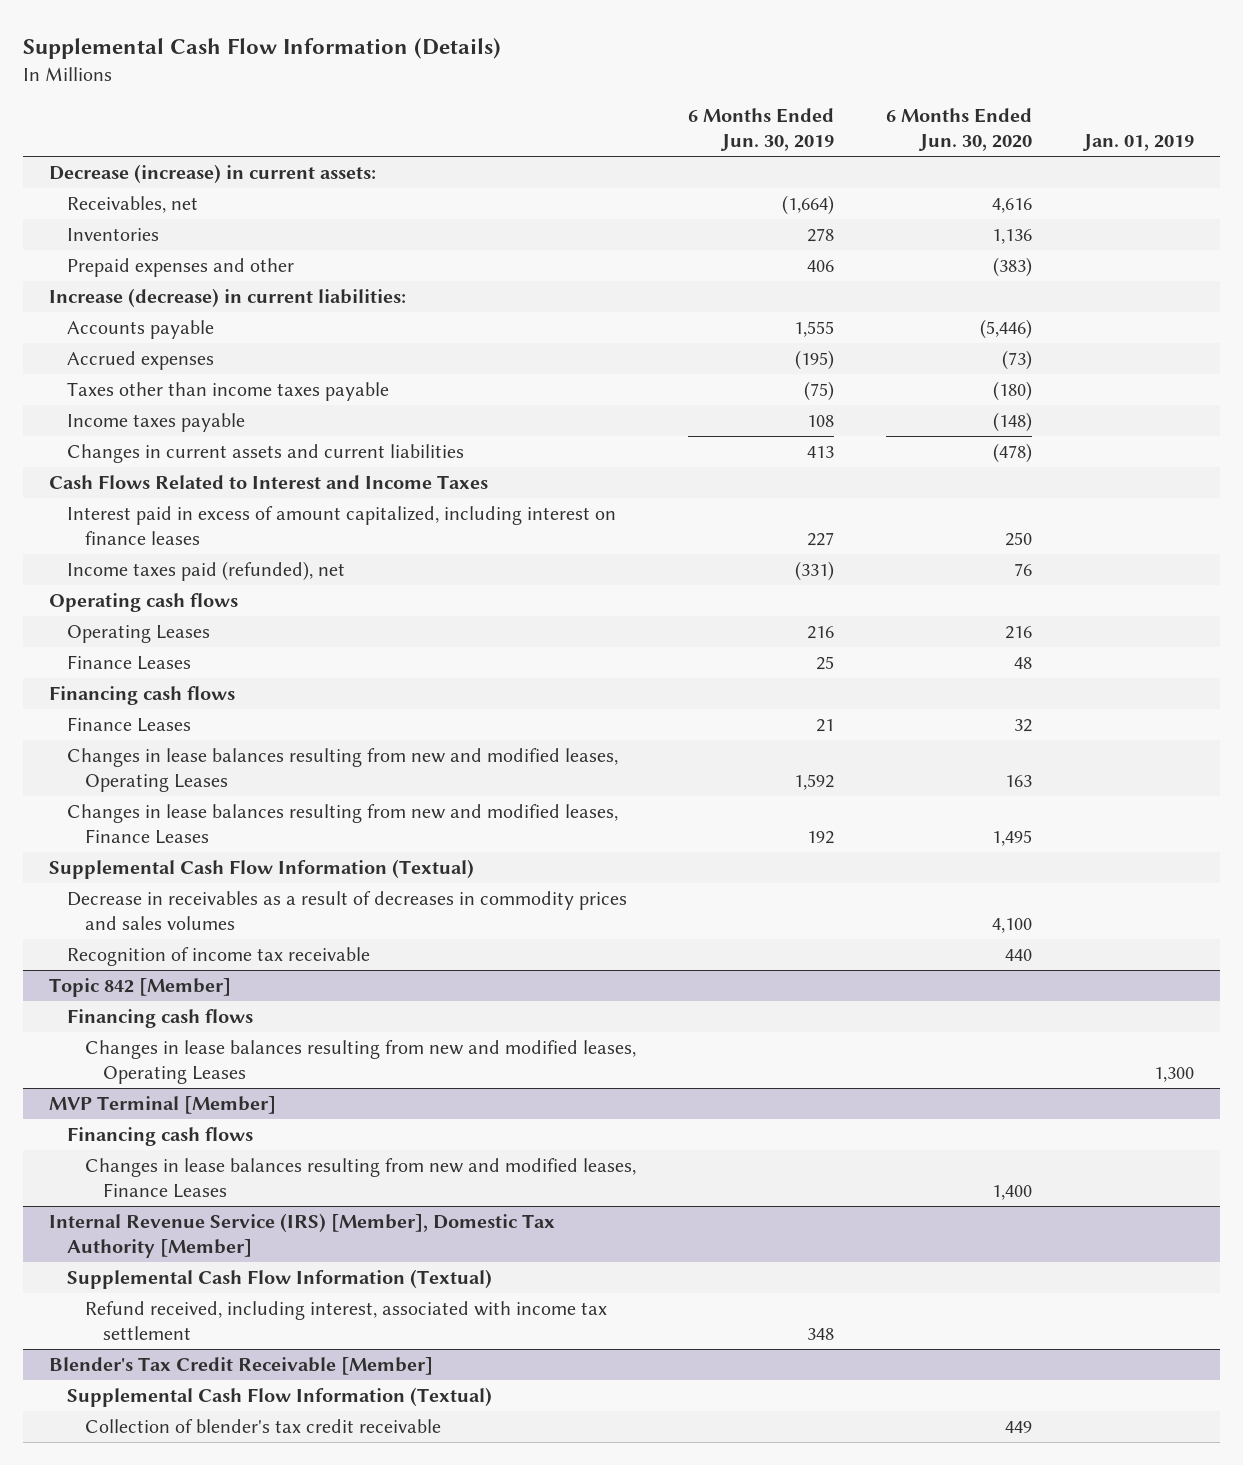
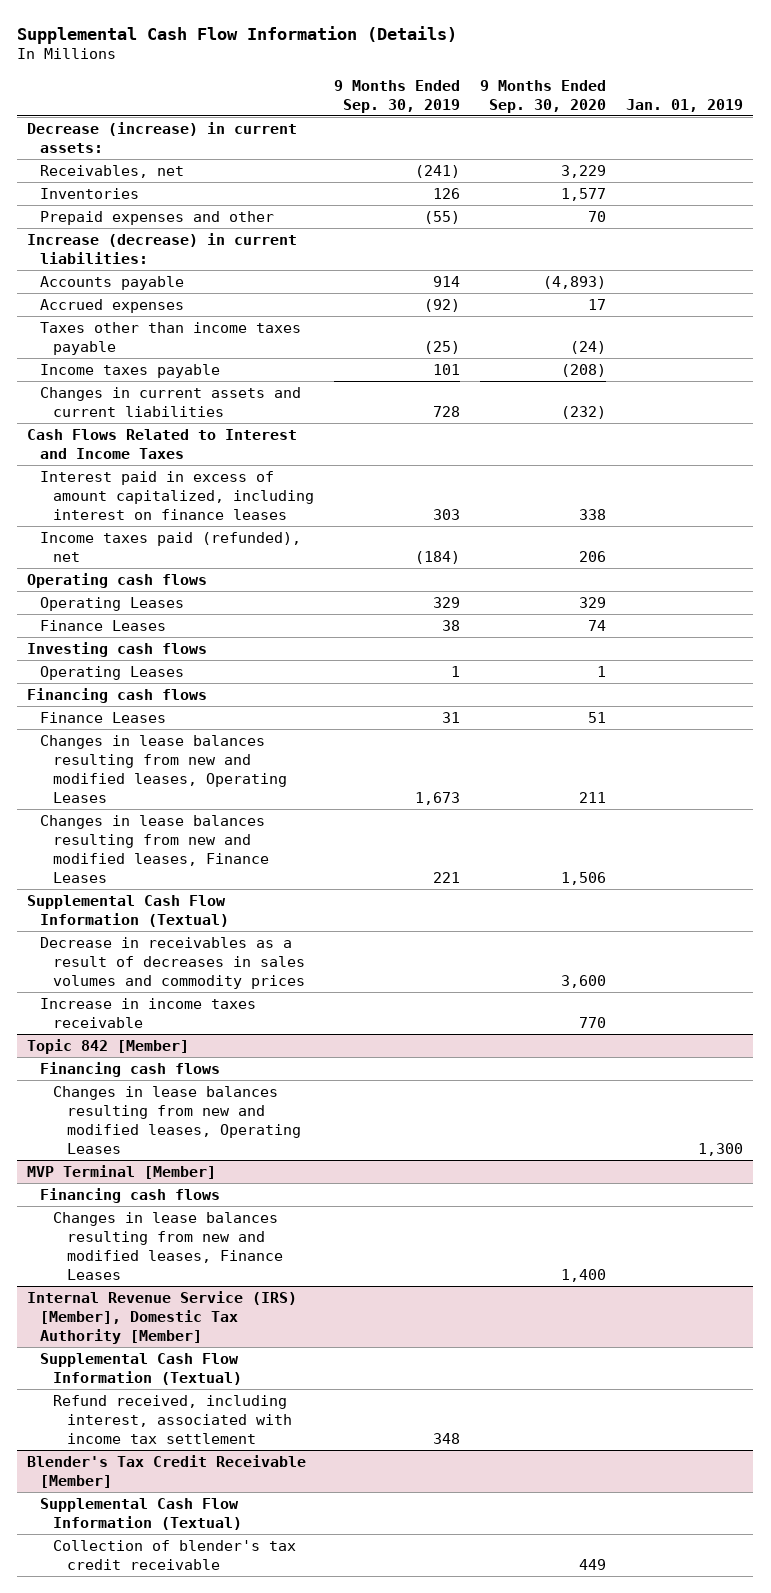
[687,108,834,151] 6 Months Ended Jun. 30, 2019 -> none
[885,108,1032,151] 6 Months Ended Jun. 30, 2020 -> none
none -> [334,79,461,113] 9 Months Ended Sep. 30, 2019
none -> [480,79,607,113] 9 Months Ended Sep. 30, 2020
none -> [27,641,208,657] Investing cash flows
none -> [40,665,185,680] Operating Leases
[67,890,628,930] Decrease in receivables as a result of decreases in commodity prices and sales volumes -> [40,936,306,989] Decrease in receivables as a result of decreases in sales volumes and commodity prices
[67,946,371,966] Recognition of income tax receivable -> [40,997,257,1028] Increase in income taxes receivable

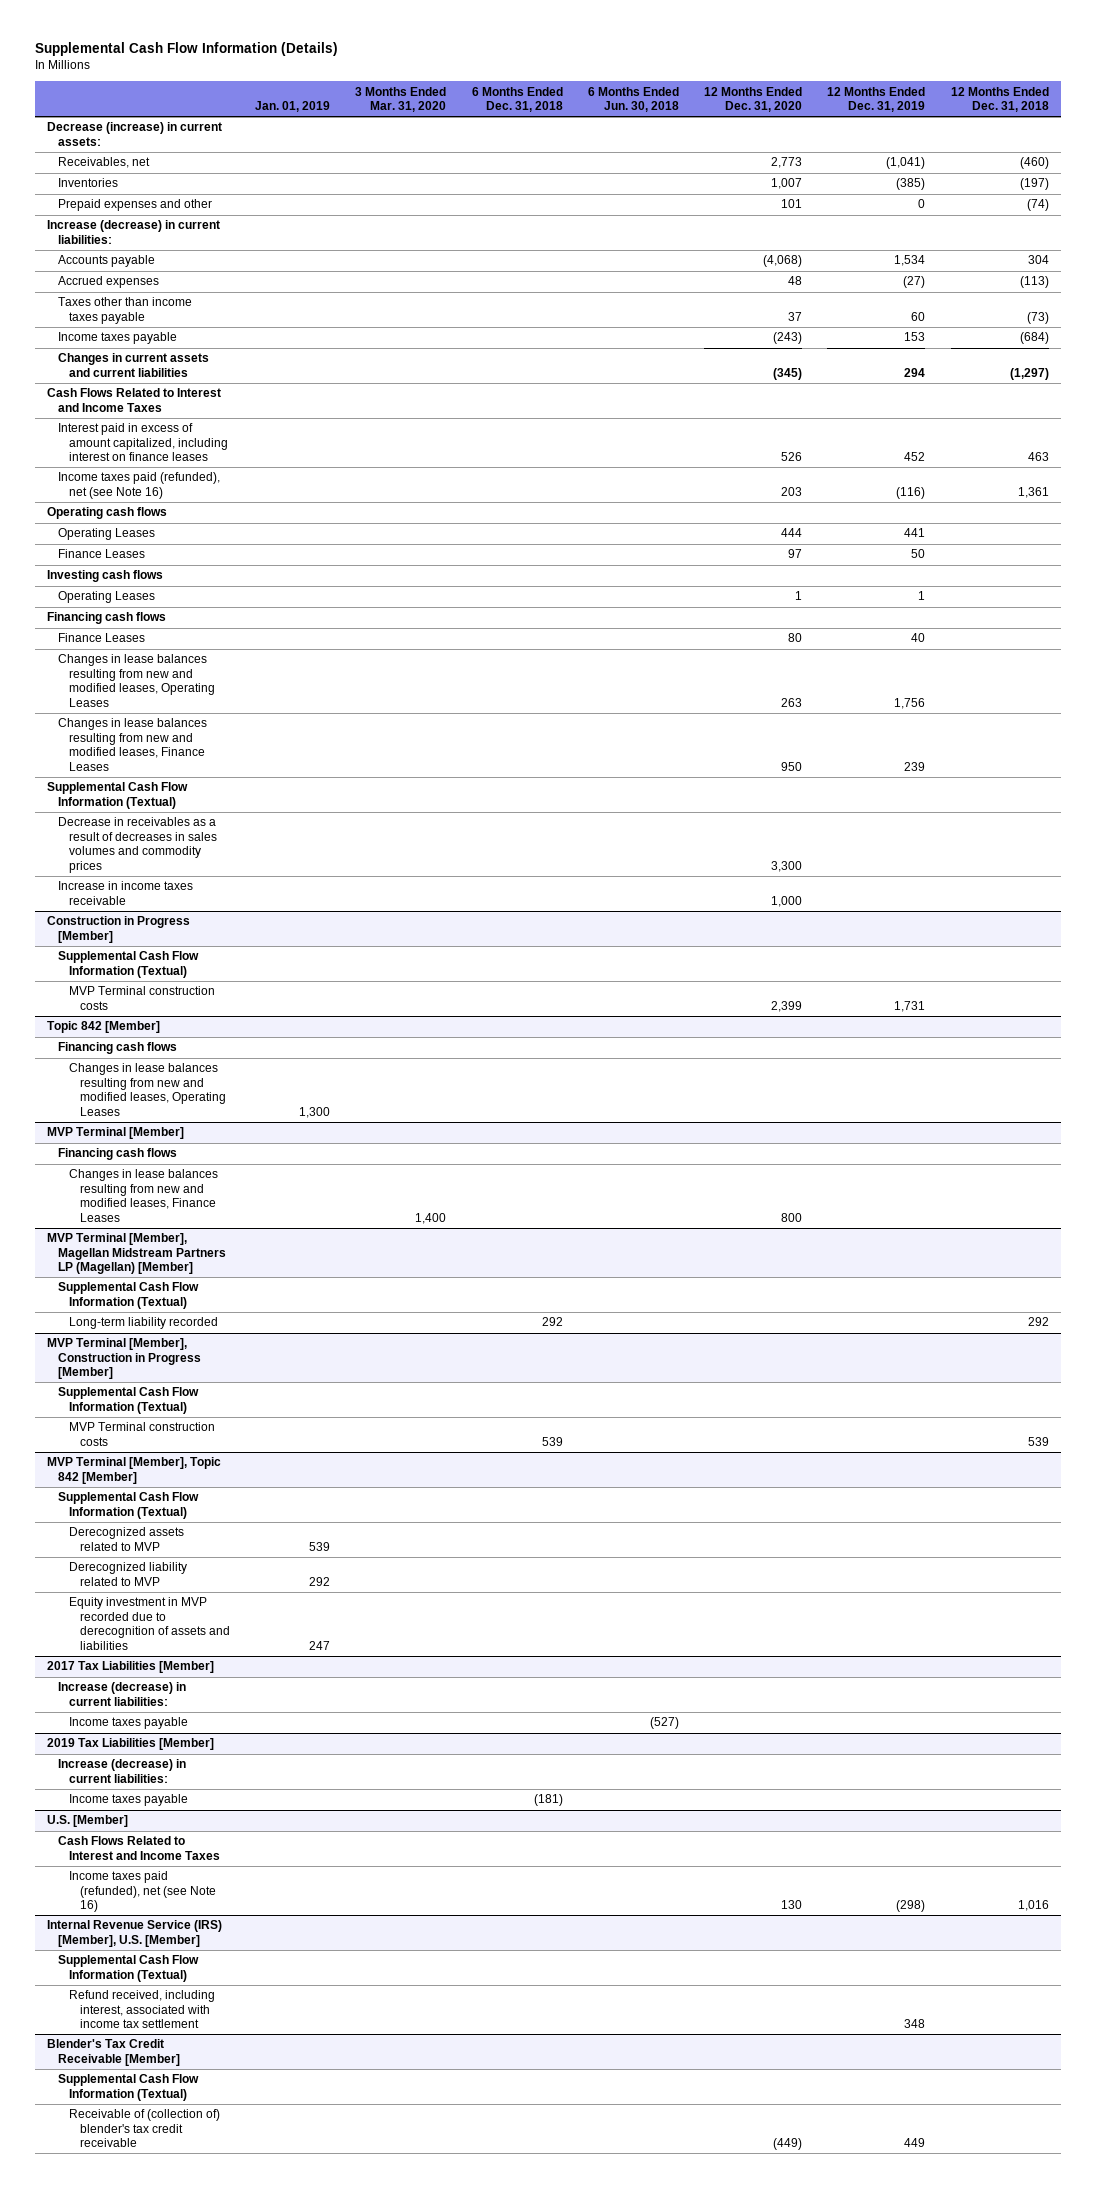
[334,79,461,113] 9 Months Ended Sep. 30, 2019 -> none
[480,79,607,113] 9 Months Ended Sep. 30, 2020 -> none
none -> [355,86,447,113] 3 Months Ended Mar. 31, 2020
none -> [471,86,563,113] 6 Months Ended Dec. 31, 2018
none -> [587,86,679,113] 6 Months Ended Jun. 30, 2018
none -> [704,86,803,113] 12 Months Ended Dec. 31, 2020
none -> [827,86,926,113] 12 Months Ended Dec. 31, 2019
none -> [950,86,1049,113] 12 Months Ended Dec. 31, 2018
[40,531,302,562] Income taxes paid (refunded), net -> [58,472,221,499] Income taxes paid (refunded), net (see Note 16)
none -> [47,916,191,943] Construction in Progress [Member]
none -> [58,951,200,978] Supplemental Cash Flow Information (Textual)
none -> [68,986,215,1010] MVP Terminal construction costs
[27,1290,298,1344] Internal Revenue Service (IRS) [Member], Domestic Tax Authority [Member] -> none
[40,1352,243,1385] Supplemental Cash Flow Information (Textual) -> none
[53,1394,292,1444] Refund received, including interest, associated with income tax settlement -> none
none -> [47,1233,227,1275] MVP Terminal [Member], Magellan Midstream Partners LP (Magellan) [Member]
none -> [58,1282,200,1309] Supplemental Cash Flow Information (Textual)
none -> [68,1317,218,1330] Long-term liability recorded
none -> [47,1338,202,1380] MVP Terminal [Member], Construction in Progress [Member]
none -> [58,1387,200,1414] Supplemental Cash Flow Information (Textual)
none -> [68,1422,215,1446] MVP Terminal construction costs
none -> [47,1457,222,1484] MVP Terminal [Member], Topic 842 [Member]
none -> [58,1492,200,1519] Supplemental Cash Flow Information (Textual)
none -> [68,1527,184,1551] Derecognized assets related to MVP
none -> [68,1562,187,1586] Derecognized liability related to MVP
none -> [68,1597,230,1650] Equity investment in MVP recorded due to derecognition of assets and liabilities
none -> [47,1661,215,1674] 2017 Tax Liabilities [Member]
none -> [58,1682,187,1706] Increase (decrease) in current liabilities:
none -> [68,1717,188,1730] Income taxes payable
none -> [47,1738,215,1751] 2019 Tax Liabilities [Member]
none -> [58,1759,187,1783] Increase (decrease) in current liabilities:
none -> [68,1794,188,1807] Income taxes payable
none -> [47,1815,129,1828] U.S. [Member]
none -> [58,1836,220,1860] Cash Flows Related to Interest and Income Taxes
none -> [68,1871,216,1913] Income taxes paid (refunded), net (see Note 16)
none -> [47,1920,223,1947] Internal Revenue Service (IRS) [Member], U.S. [Member]
none -> [58,1955,200,1982] Supplemental Cash Flow Information (Textual)
none -> [68,1990,215,2029] Refund received, including interest, associated with income tax settlement
[53,1539,297,1570] Collection of blender's tax credit receivable -> [68,2109,220,2148] Receivable of (collection of) blender's tax credit receivable

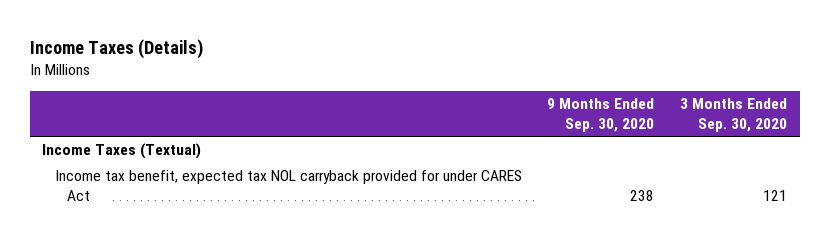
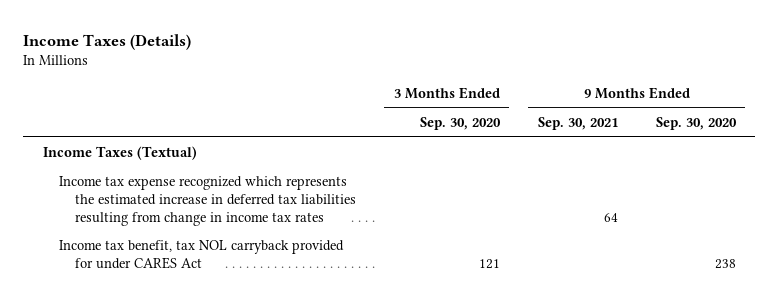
none -> [537,117,618,131] Sep. 30, 2021
none -> [58,176,356,226] Income tax expense recognized which represents the estimated increase in deferred tax liabilities resulting from change in income tax rates
[54,170,522,202] Income tax benefit, expected tax NOL carryback provided for under CARES Act -> [58,240,344,269] Income tax benefit, tax NOL carryback provided for under CARES Act

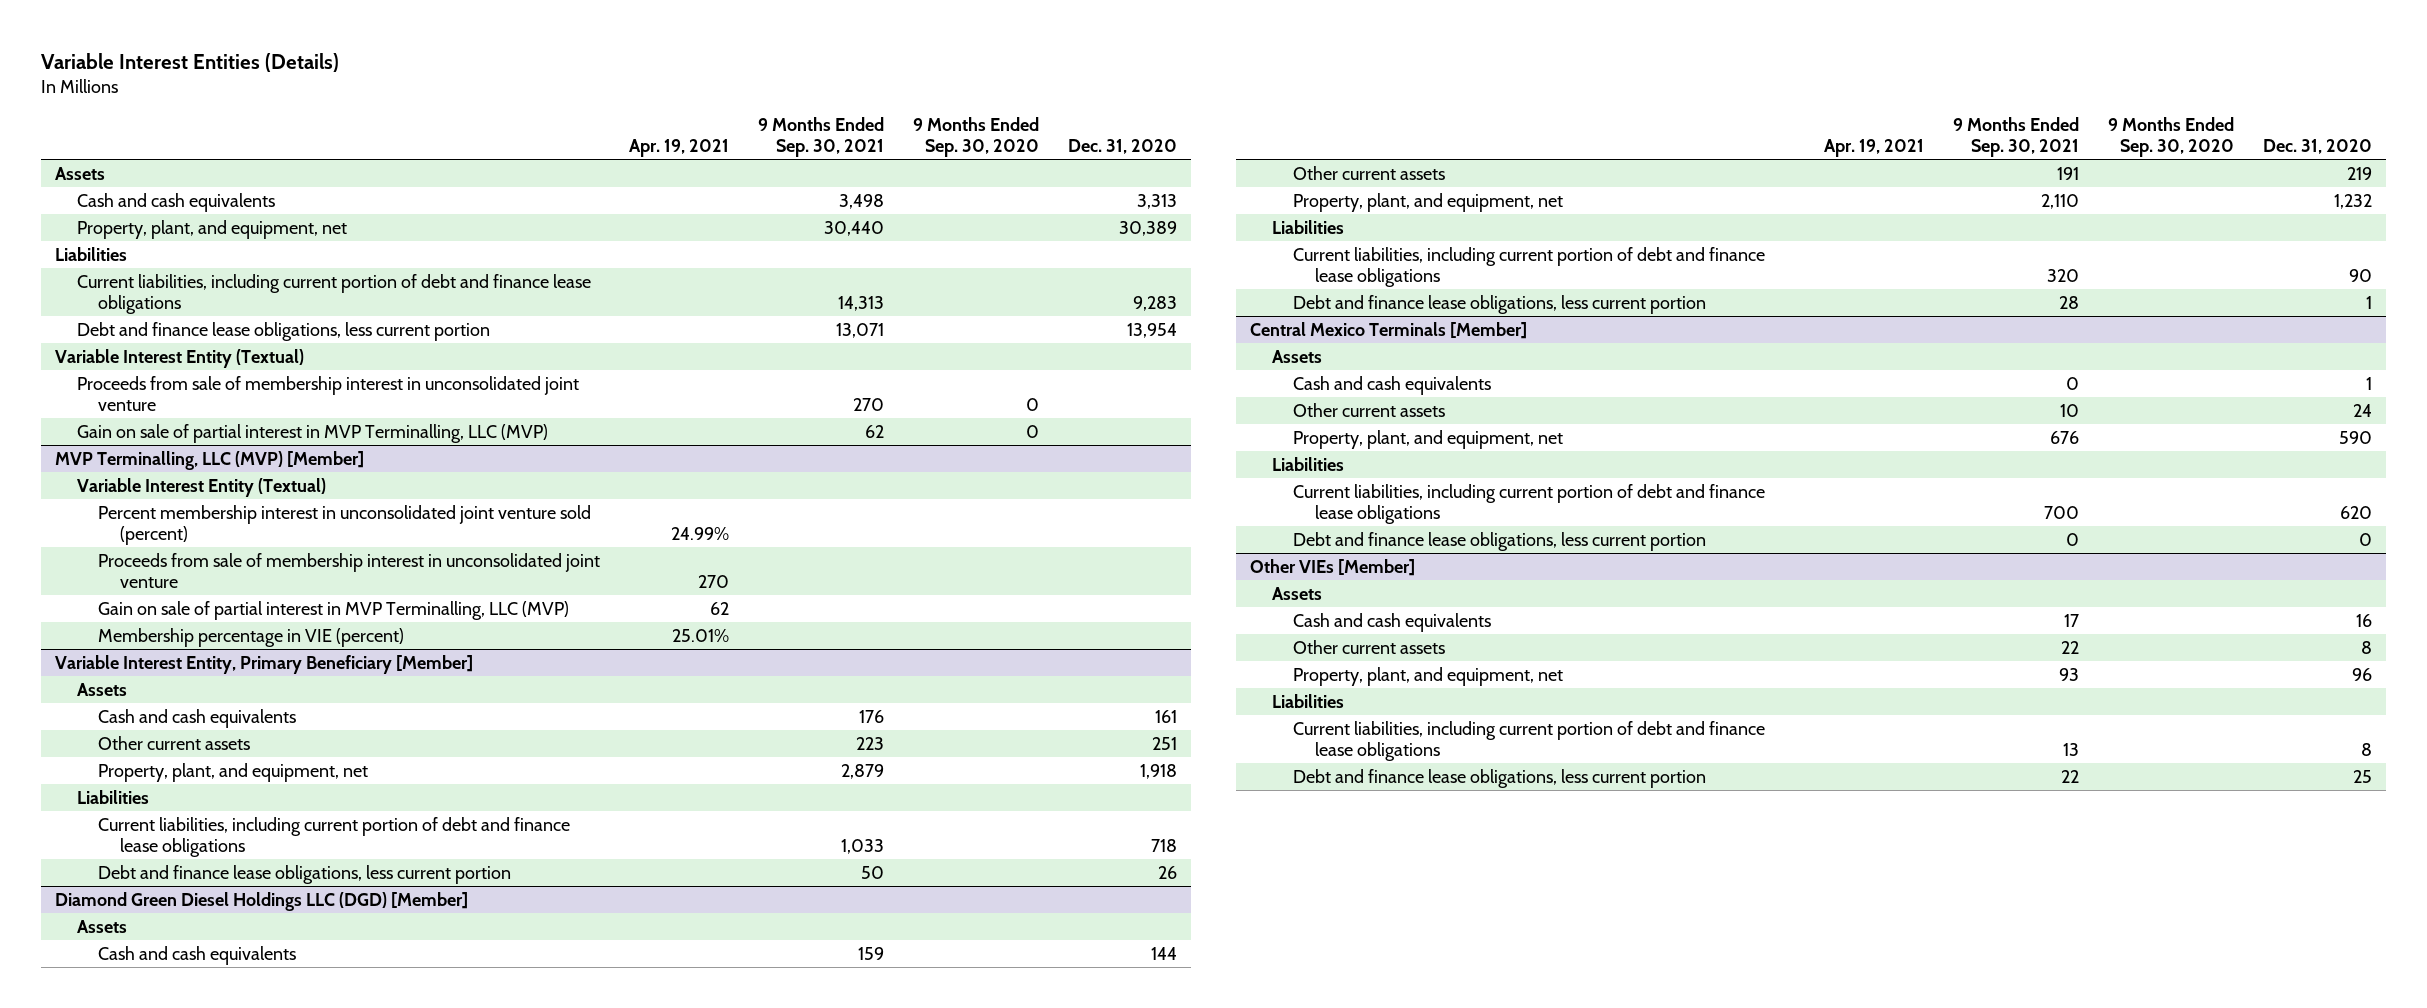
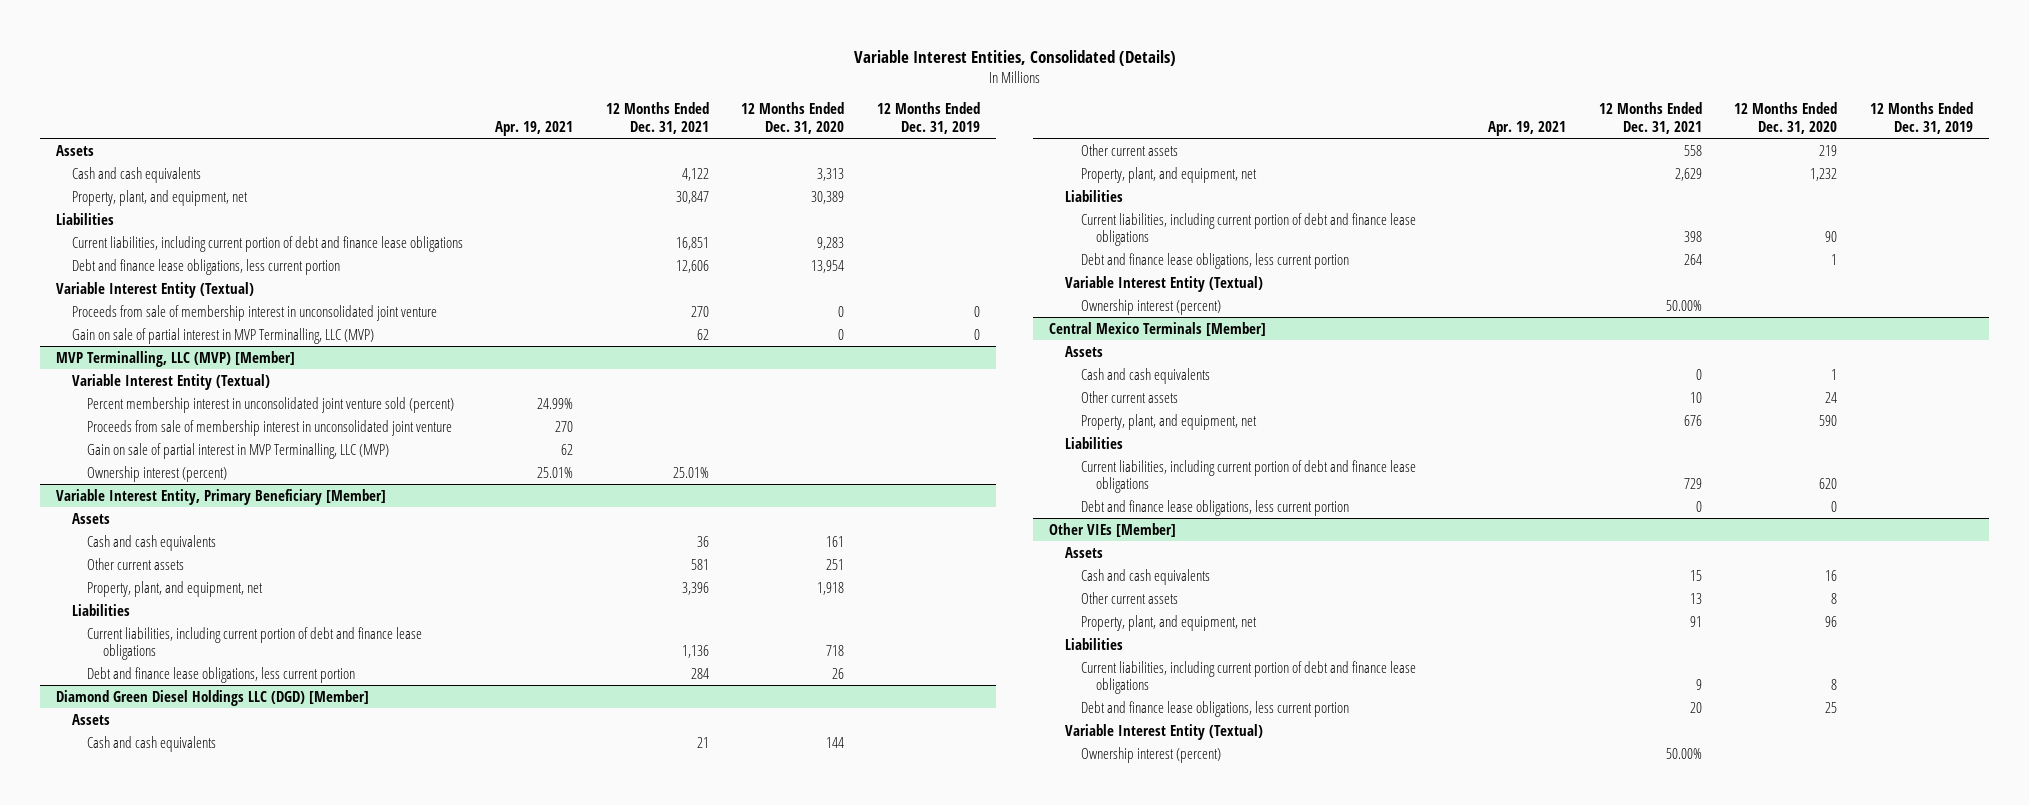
[40,52,339,72] Variable Interest Entities (Details) -> [853,50,1176,67] Variable Interest Entities, Consolidated (Details)
[757,116,884,157] 9 Months Ended Sep. 30, 2021 -> none
[912,116,1039,157] 9 Months Ended Sep. 30, 2020 -> none
[1067,138,1177,154] Dec. 31, 2020 -> none
none -> [605,102,709,134] 12 Months Ended Dec. 31, 2021
none -> [741,102,845,134] 12 Months Ended Dec. 31, 2020
none -> [876,102,980,134] 12 Months Ended Dec. 31, 2019
[98,627,405,647] Membership percentage in VIE (percent) -> [87,465,228,482] Ownership interest (percent)
none -> [1064,275,1263,292] Variable Interest Entity (Textual)
none -> [1080,298,1221,315] Ownership interest (percent)
none -> [1064,723,1263,740] Variable Interest Entity (Textual)
none -> [1080,746,1221,763] Ownership interest (percent)

